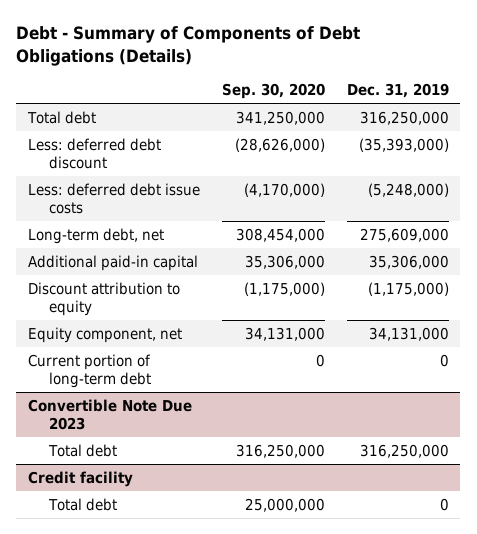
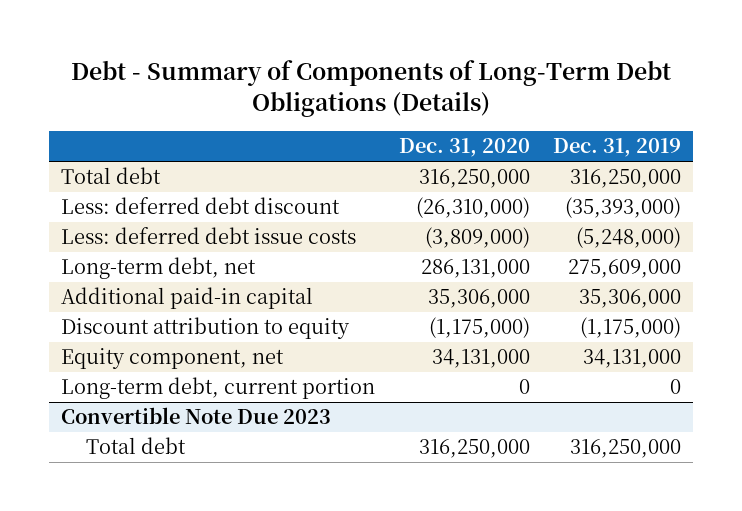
[16,26,361,66] Debt - Summary of Components of Debt Obligations (Details) -> [71,60,672,118] Debt - Summary of Components of Long-Term Debt Obligations (Details)
[221,83,325,100] Sep. 30, 2020 -> none
none -> [398,138,530,158] Dec. 31, 2020
[27,353,152,388] Current portion of long-term debt -> [60,377,375,400] Long-term debt, current portion
[27,470,133,487] Credit facility -> none
[48,497,118,511] Total debt -> none

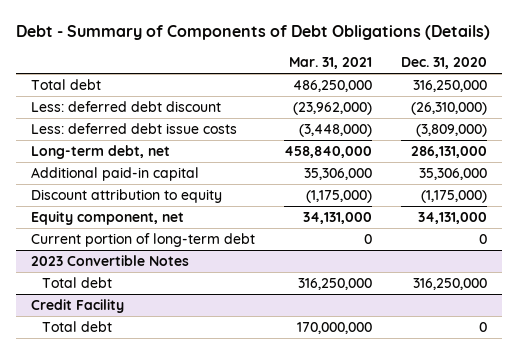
[71,60,672,118] Debt - Summary of Components of Long-Term Debt Obligations (Details) -> [15,25,490,41] Debt - Summary of Components of Debt Obligations (Details)
[553,138,682,158] Dec. 31, 2019 -> none
none -> [288,57,372,70] Mar. 31, 2021
[60,377,375,400] Long-term debt, current portion -> [30,232,255,247] Current portion of long-term debt
[60,407,331,425] Convertible Note Due 2023 -> [30,254,189,266] 2023 Convertible Notes
none -> [30,298,124,313] Credit Facility
none -> [41,320,112,332] Total debt

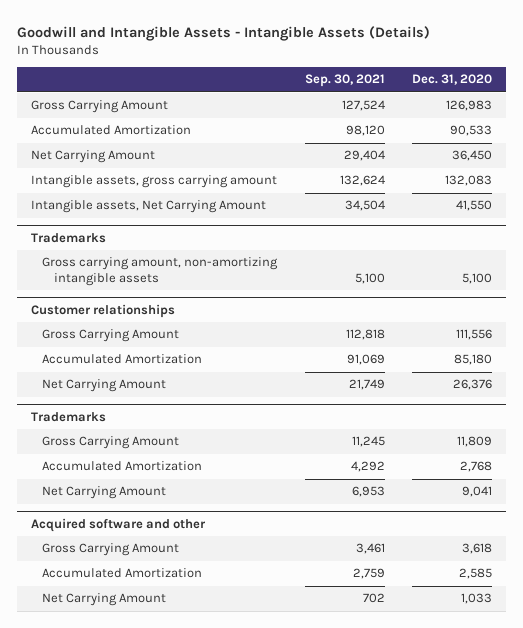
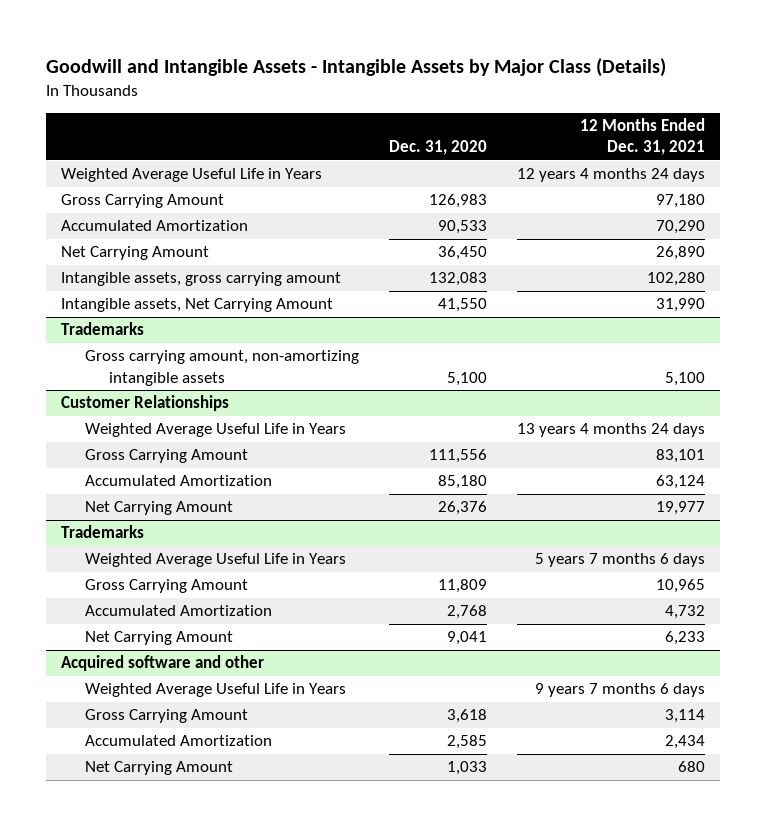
[17,25,431,41] Goodwill and Intangible Assets - Intangible Assets (Details) -> [46,57,667,77] Goodwill and Intangible Assets - Intangible Assets by Major Class (Details)
[304,74,385,88] Sep. 30, 2021 -> none
none -> [579,118,705,156] 12 Months Ended Dec. 31, 2021
none -> [61,168,323,183] Weighted Average Useful Life in Years
[30,303,175,318] Customer relationships -> [61,395,230,412] Customer Relationships
none -> [84,423,346,438] Weighted Average Useful Life in Years
none -> [84,553,346,568] Weighted Average Useful Life in Years
none -> [84,683,346,698] Weighted Average Useful Life in Years

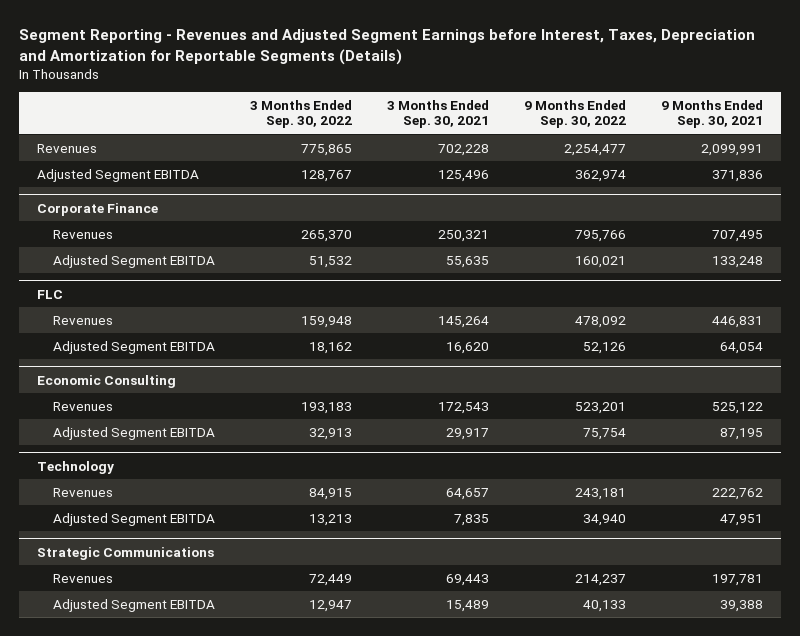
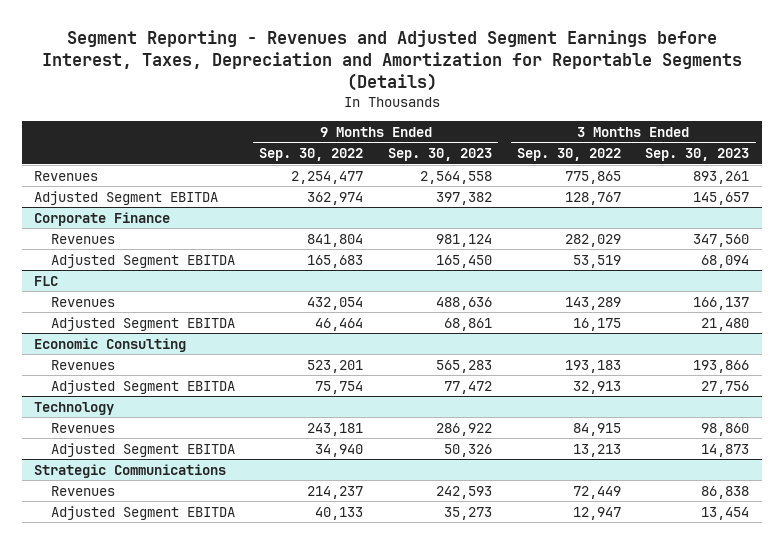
[386,99,489,129] 3 Months Ended Sep. 30, 2021 -> none
[660,99,763,129] 9 Months Ended Sep. 30, 2021 -> none
none -> [388,148,493,162] Sep. 30, 2023
none -> [645,148,750,162] Sep. 30, 2023
[300,229,352,242] 265,370 -> [564,233,621,247] 282,029
[574,229,626,242] 795,766 -> [307,233,364,247] 841,804
[308,255,352,268] 51,532 -> [572,254,621,268] 53,519
[574,255,626,268] 160,021 -> [307,254,364,268] 165,683
[300,315,352,328] 159,948 -> [564,296,621,310] 143,289
[574,315,626,328] 478,092 -> [307,296,364,310] 432,054
[308,341,352,354] 18,162 -> [572,317,621,331] 16,175
[582,341,626,354] 52,126 -> [315,317,364,331] 46,464

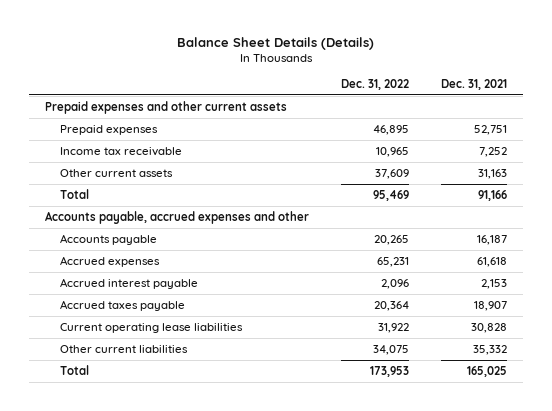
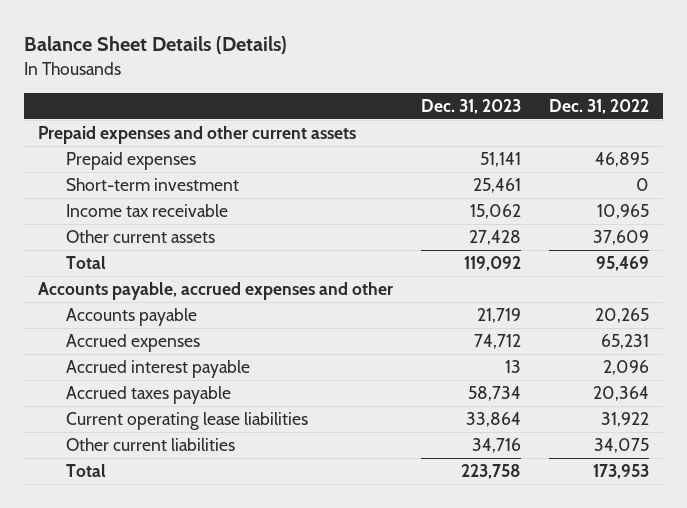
[440,79,507,91] Dec. 31, 2021 -> none
none -> [421,98,522,114] Dec. 31, 2023
none -> [66,178,240,192] Short-term investment

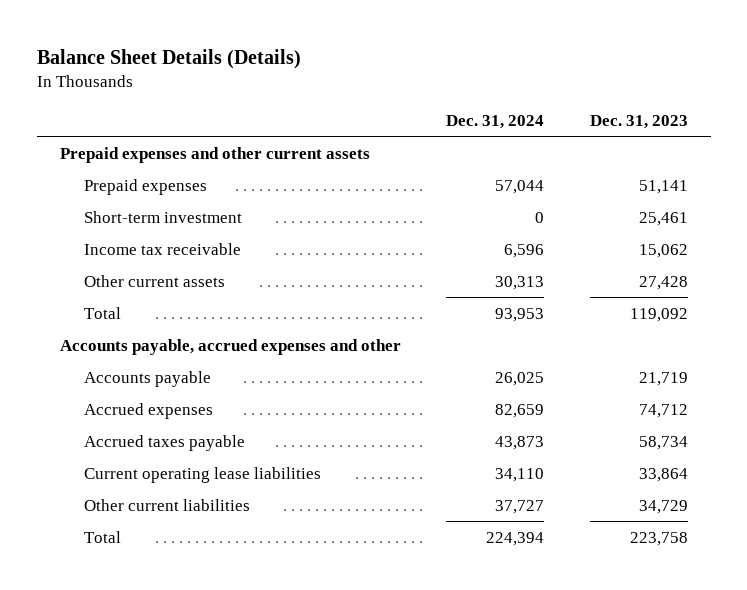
[549,98,650,114] Dec. 31, 2022 -> none
none -> [446,114,545,129] Dec. 31, 2024
[66,360,251,379] Accrued interest payable -> none
[472,438,522,454] 34,716 -> [638,499,688,514] 34,729

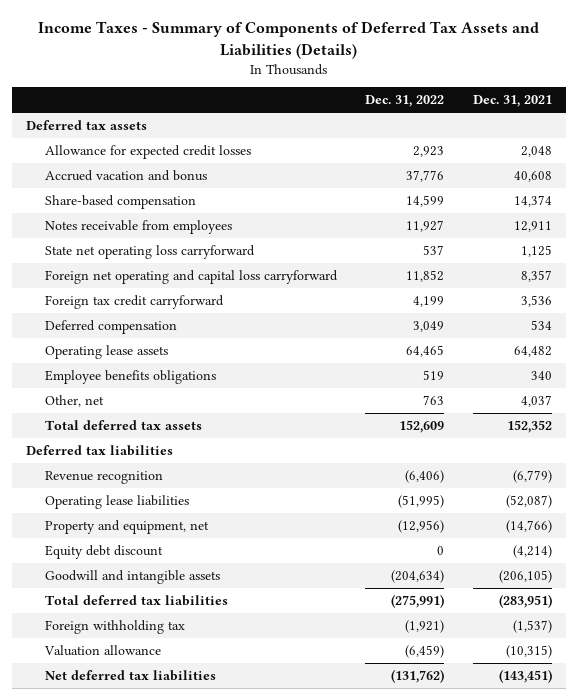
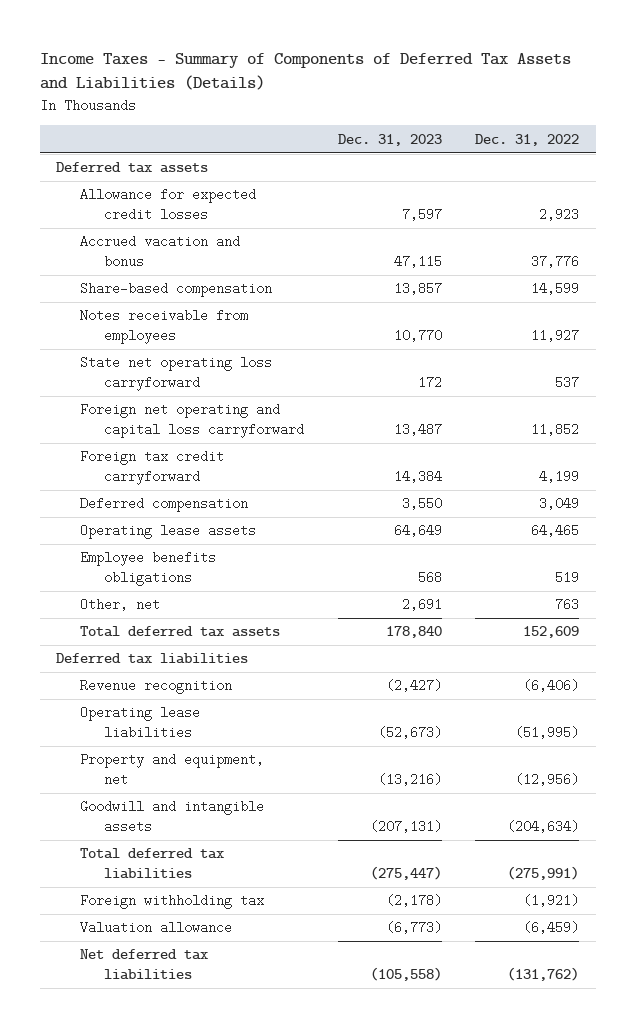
[472,95,552,108] Dec. 31, 2021 -> none
none -> [337,133,442,146] Dec. 31, 2023
[44,544,163,559] Equity debt discount -> none

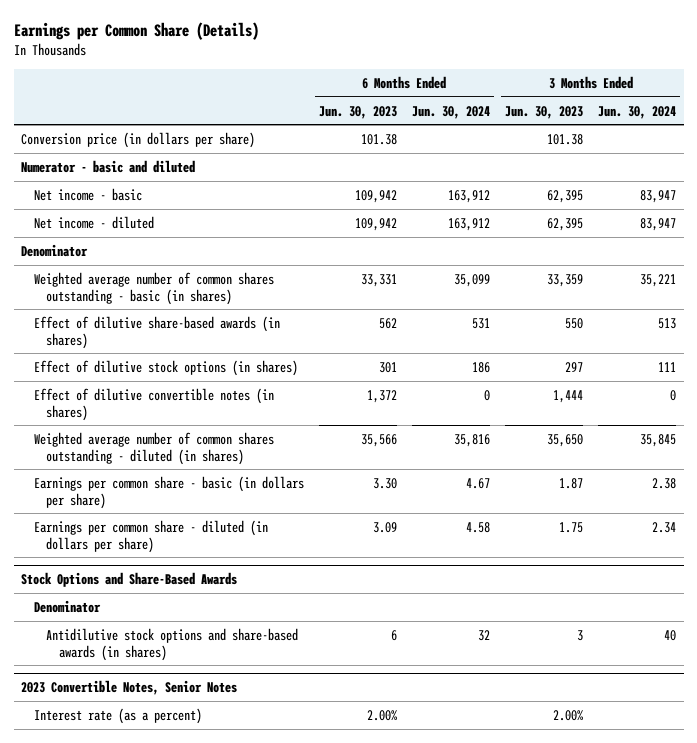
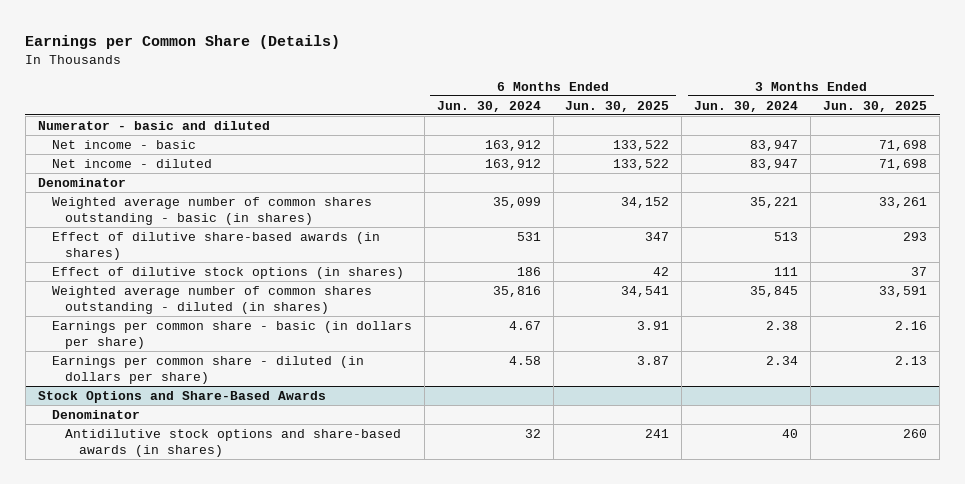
[318,105,397,119] Jun. 30, 2023 -> none
[504,105,583,119] Jun. 30, 2023 -> none
none -> [565,100,670,112] Jun. 30, 2025
none -> [823,100,928,112] Jun. 30, 2025
[21,131,256,148] Conversion price (in dollars per share) -> none
[33,387,274,421] Effect of dilutive convertible notes (in shares) -> none
[21,680,238,696] 2023 Convertible Notes, Senior Notes -> none
[33,707,202,724] Interest rate (as a percent) -> none

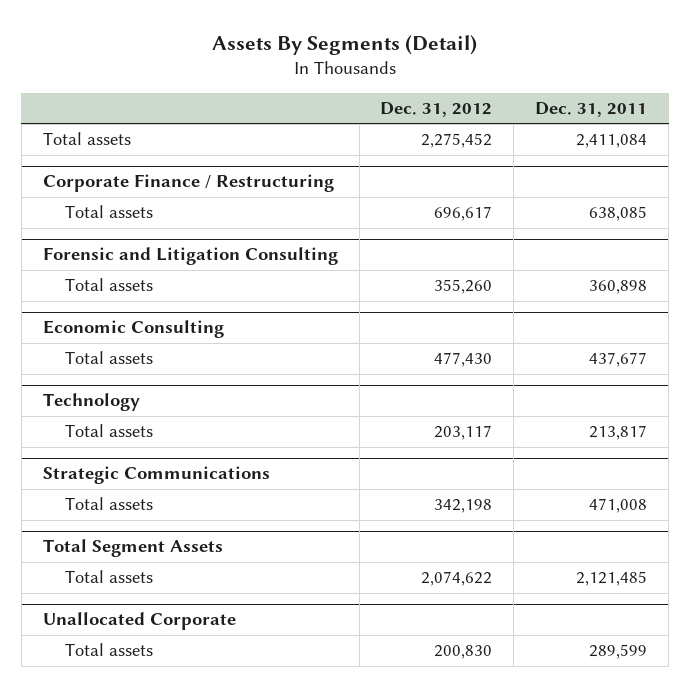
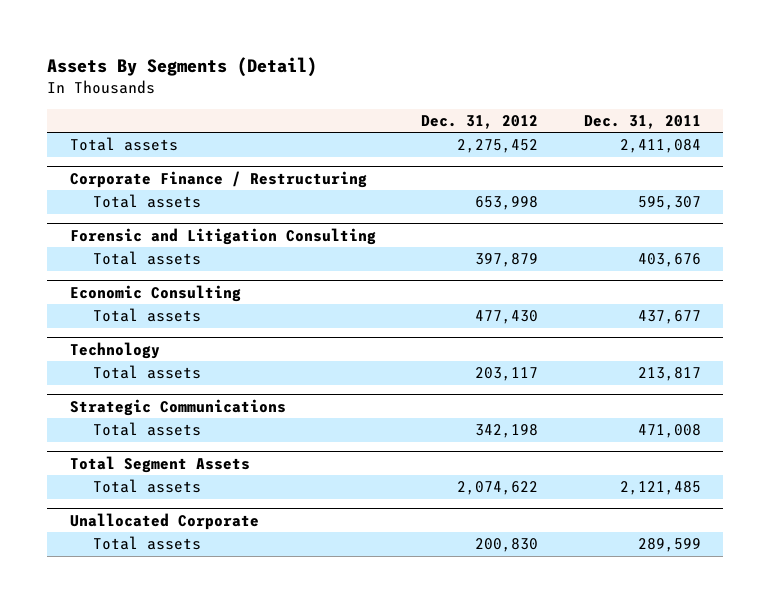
[434,206,493,222] 696,617 -> [475,196,539,211] 653,998
[589,206,648,222] 638,085 -> [637,196,701,211] 595,307
[434,279,493,295] 355,260 -> [475,253,539,268] 397,879
[589,280,648,295] 360,898 -> [637,253,701,268] 403,676

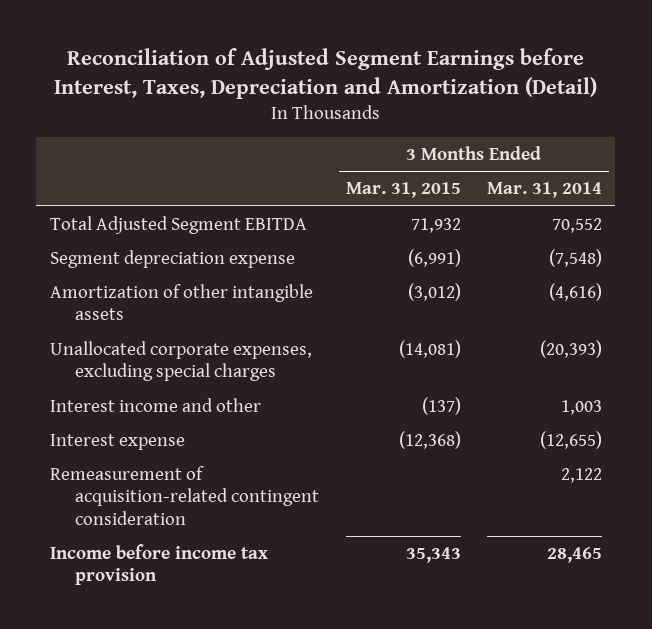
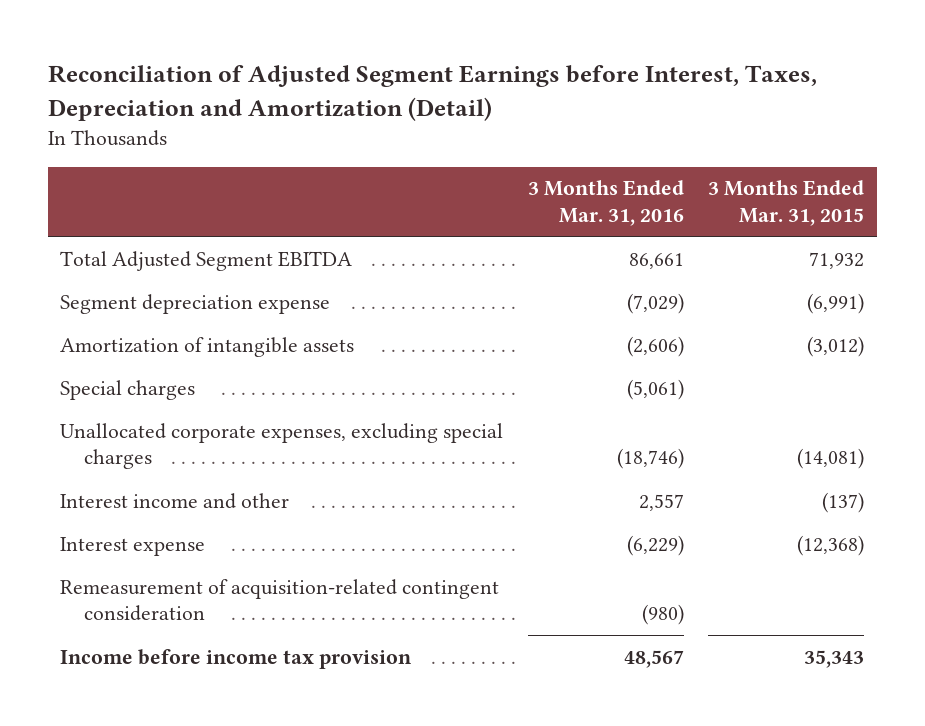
[487,182,603,199] Mar. 31, 2014 -> none
none -> [527,180,684,226] 3 Months Ended Mar. 31, 2016
[49,283,313,321] Amortization of other intangible assets -> [60,336,355,357] Amortization of intangible assets
none -> [60,379,196,400] Special charges

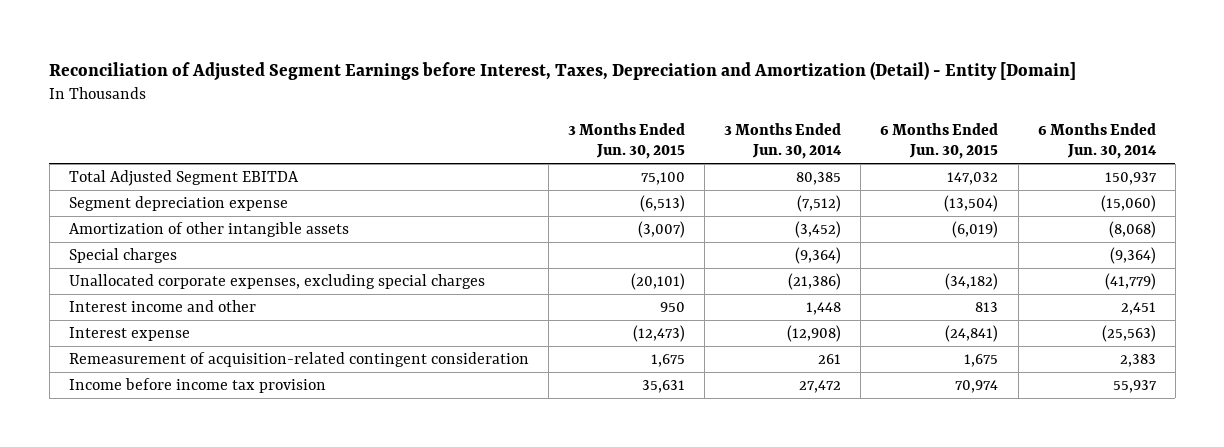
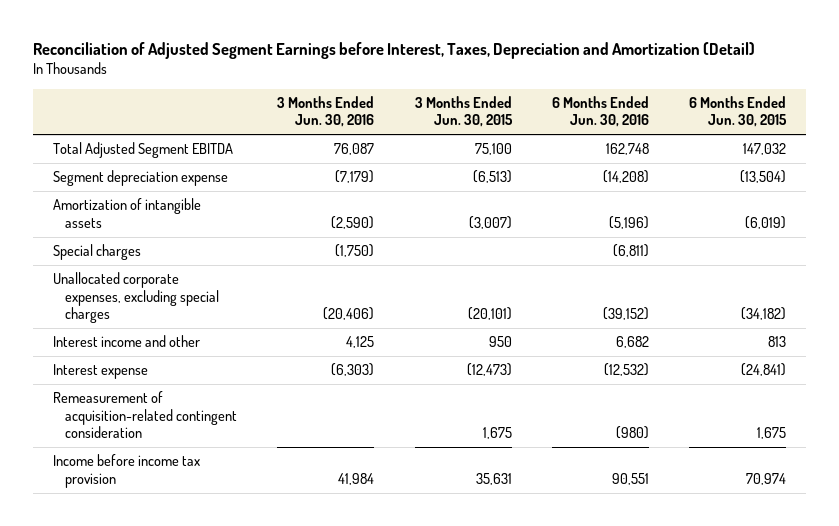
[49,60,1077,81] Reconciliation of Adjusted Segment Earnings before Interest, Taxes, Depreciation and Amortization (Detail) - Entity [Domain] -> [32,41,755,59] Reconciliation of Adjusted Segment Earnings before Interest, Taxes, Depreciation and Amortization (Detail)
[724,122,843,159] 3 Months Ended Jun. 30, 2014 -> none
[1037,122,1157,159] 6 Months Ended Jun. 30, 2014 -> none
none -> [277,96,375,128] 3 Months Ended Jun. 30, 2016
none -> [551,96,649,128] 6 Months Ended Jun. 30, 2016
[68,222,349,238] Amortization of other intangible assets -> [52,198,201,228] Amortization of intangible assets

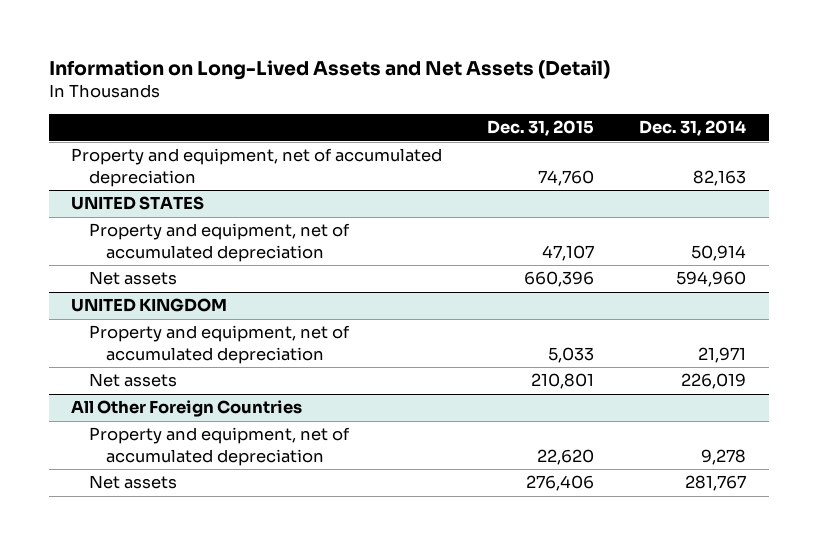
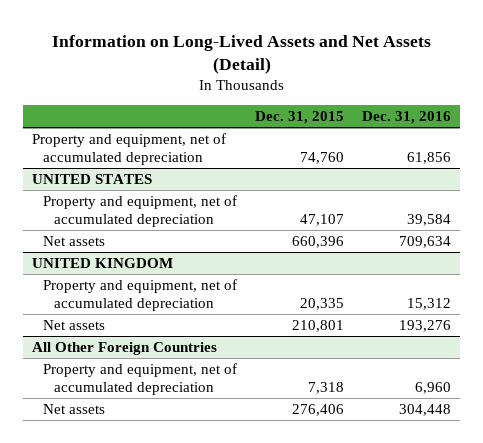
[639,120,747,137] Dec. 31, 2014 -> none
none -> [361,111,451,125] Dec. 31, 2016
[548,347,595,364] 5,033 -> [300,297,345,310] 20,335
[537,449,595,466] 22,620 -> [308,381,345,394] 7,318

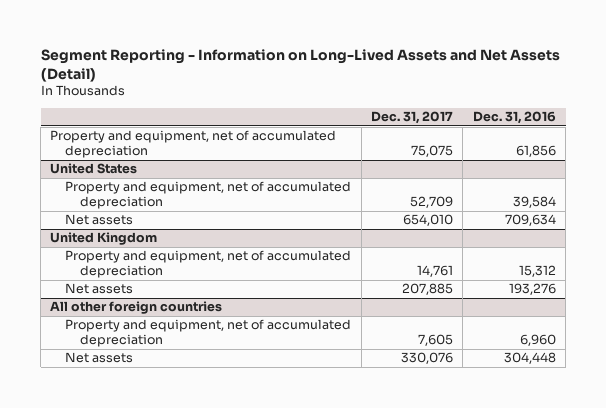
[51,34,431,75] Information on Long-Lived Assets and Net Assets (Detail) -> [40,48,560,82] Segment Reporting - Information on Long-Lived Assets and Net Assets (Detail)
[255,111,345,125] Dec. 31, 2015 -> none
none -> [371,111,454,125] Dec. 31, 2017
[32,173,153,184] UNITED STATES -> [50,163,138,175] United States
[32,257,174,268] UNITED KINGDOM -> [50,232,158,246] United Kingdom
[32,341,218,355] All Other Foreign Countries -> [50,301,223,315] All other foreign countries

